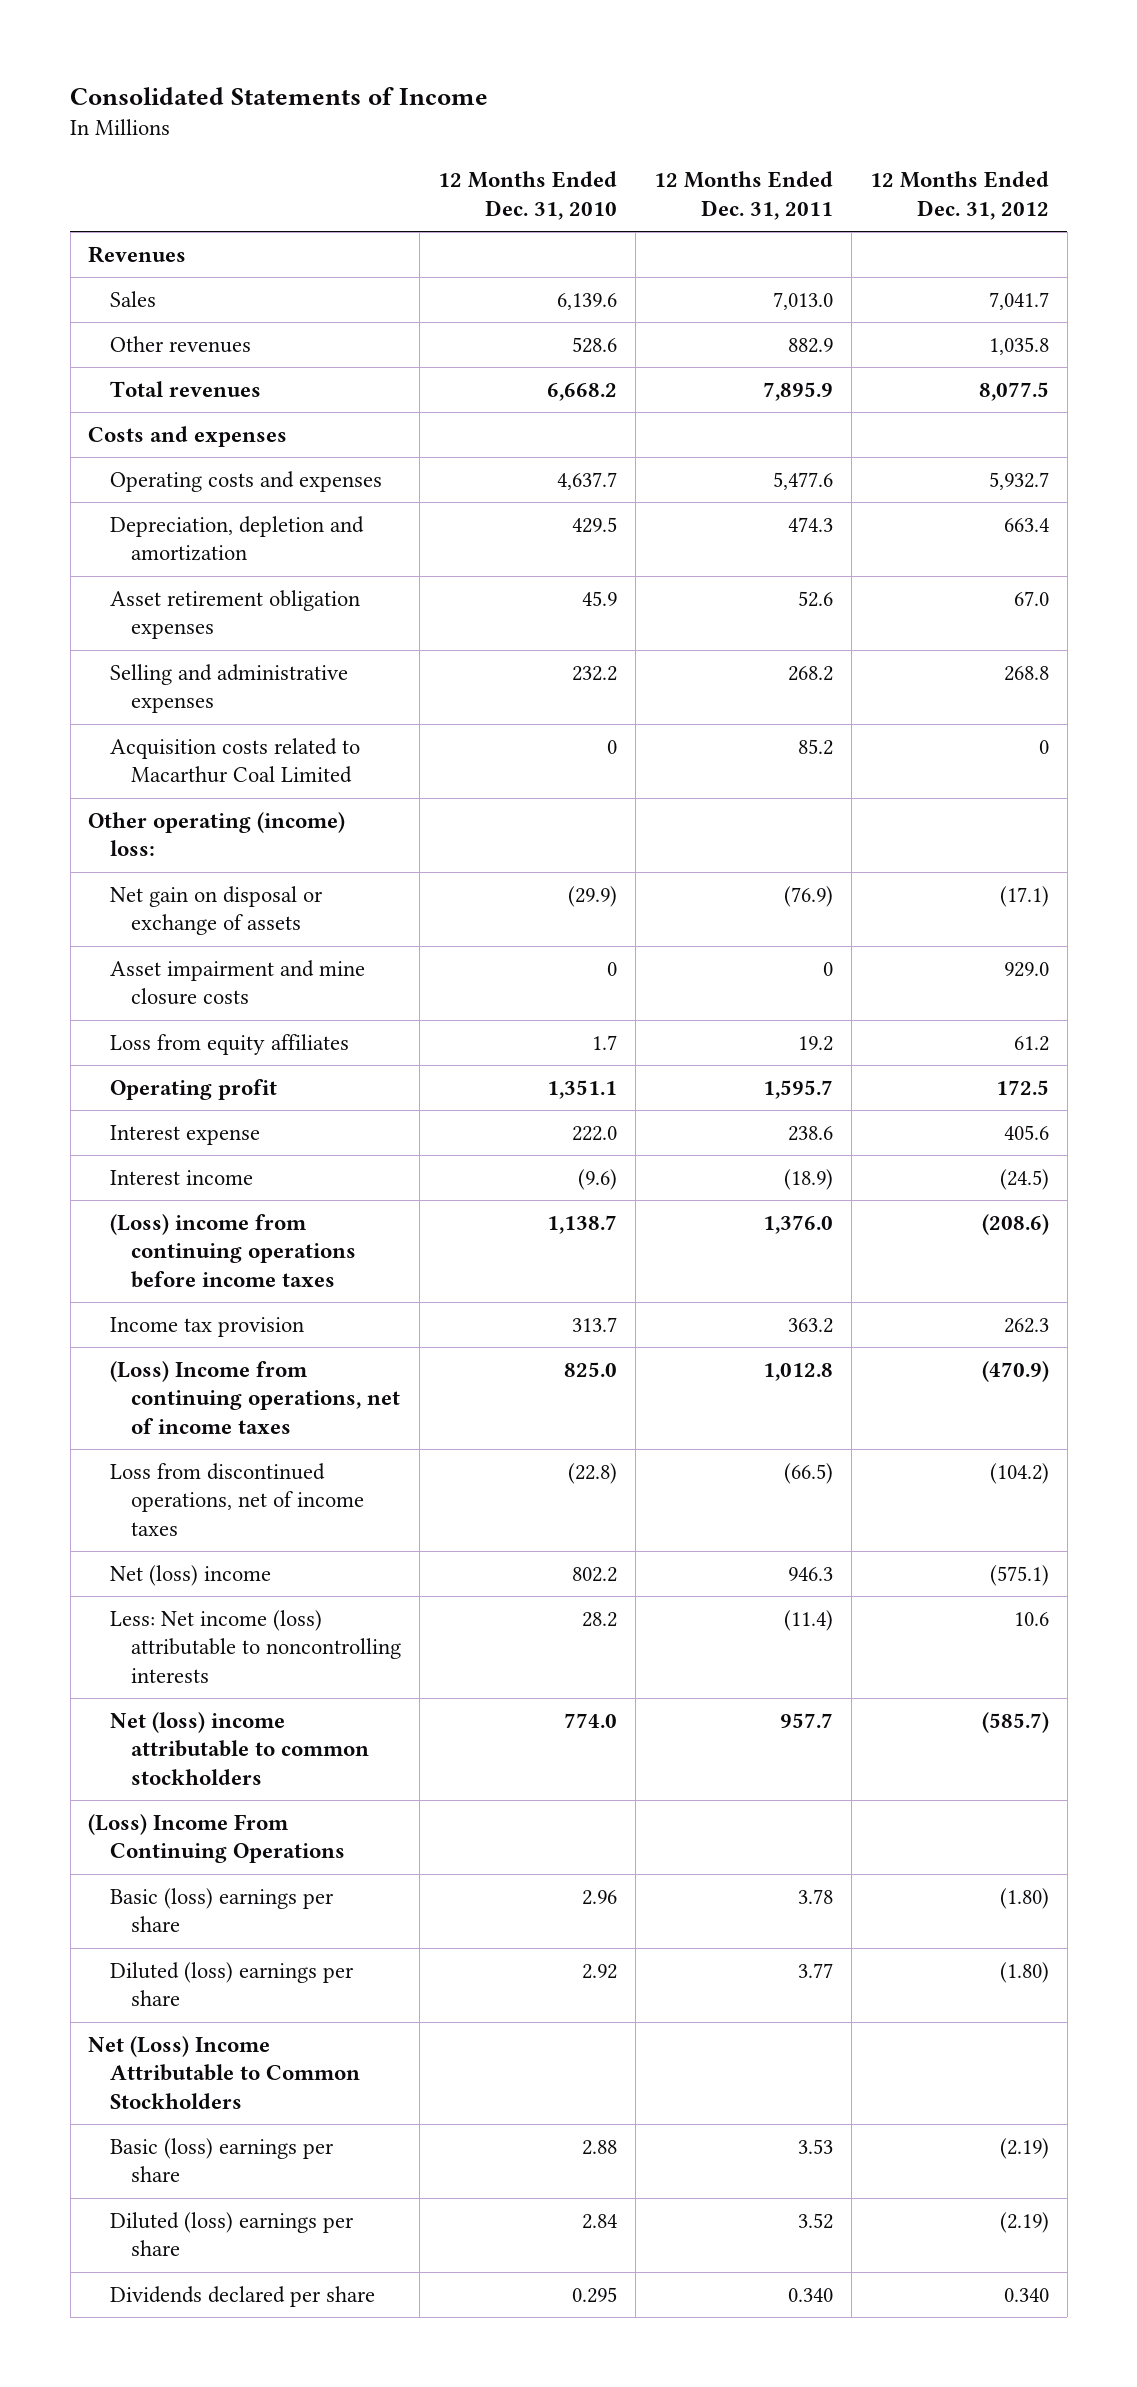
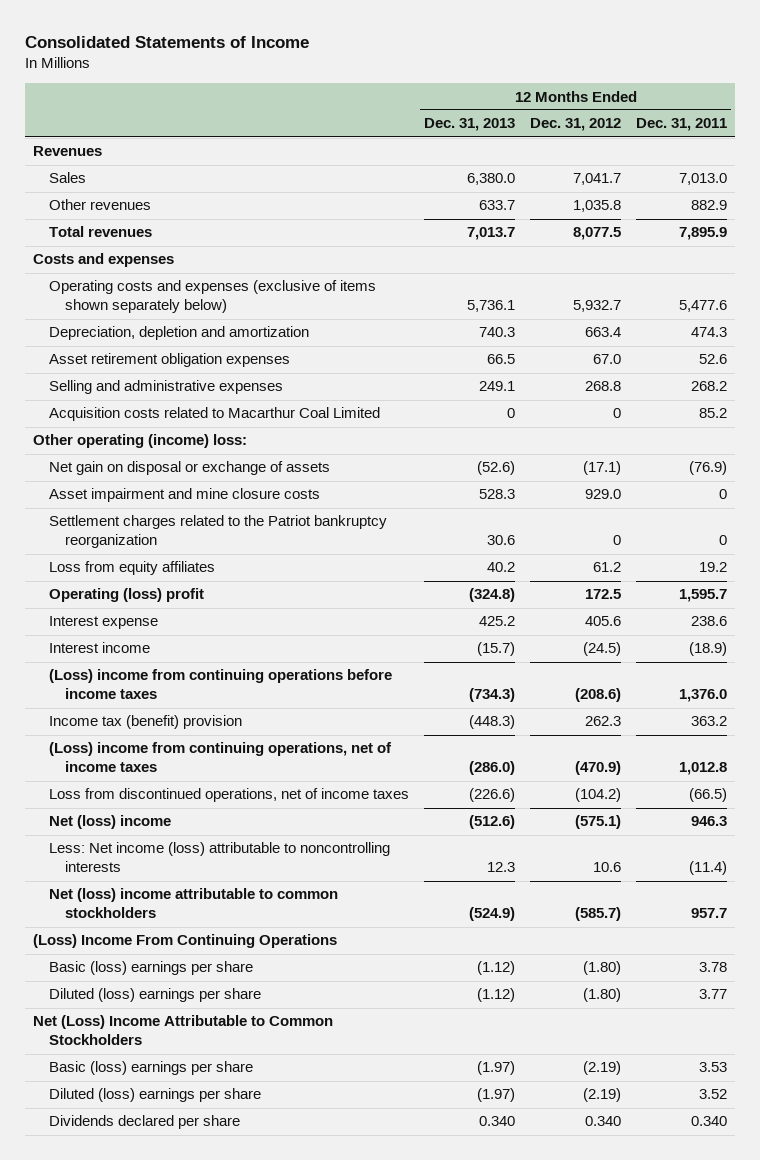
[438,171,618,220] 12 Months Ended Dec. 31, 2010 -> none
none -> [424,118,516,132] Dec. 31, 2013
[109,470,382,492] Operating costs and expenses -> [48,280,376,314] Operating costs and expenses (exclusive of items shown separately below)
none -> [48,515,387,549] Settlement charges related to the Patriot bankruptcy reorganization
[109,1078,277,1100] Operating profit -> [48,588,204,603] Operating (loss) profit
[109,1316,304,1337] Income tax provision -> [48,715,242,730] Income tax (benefit) provision
[109,1360,401,1435] (Loss) Income from continuing operations, net of income taxes -> [48,742,392,773] (Loss) income from continuing operations, net of income taxes

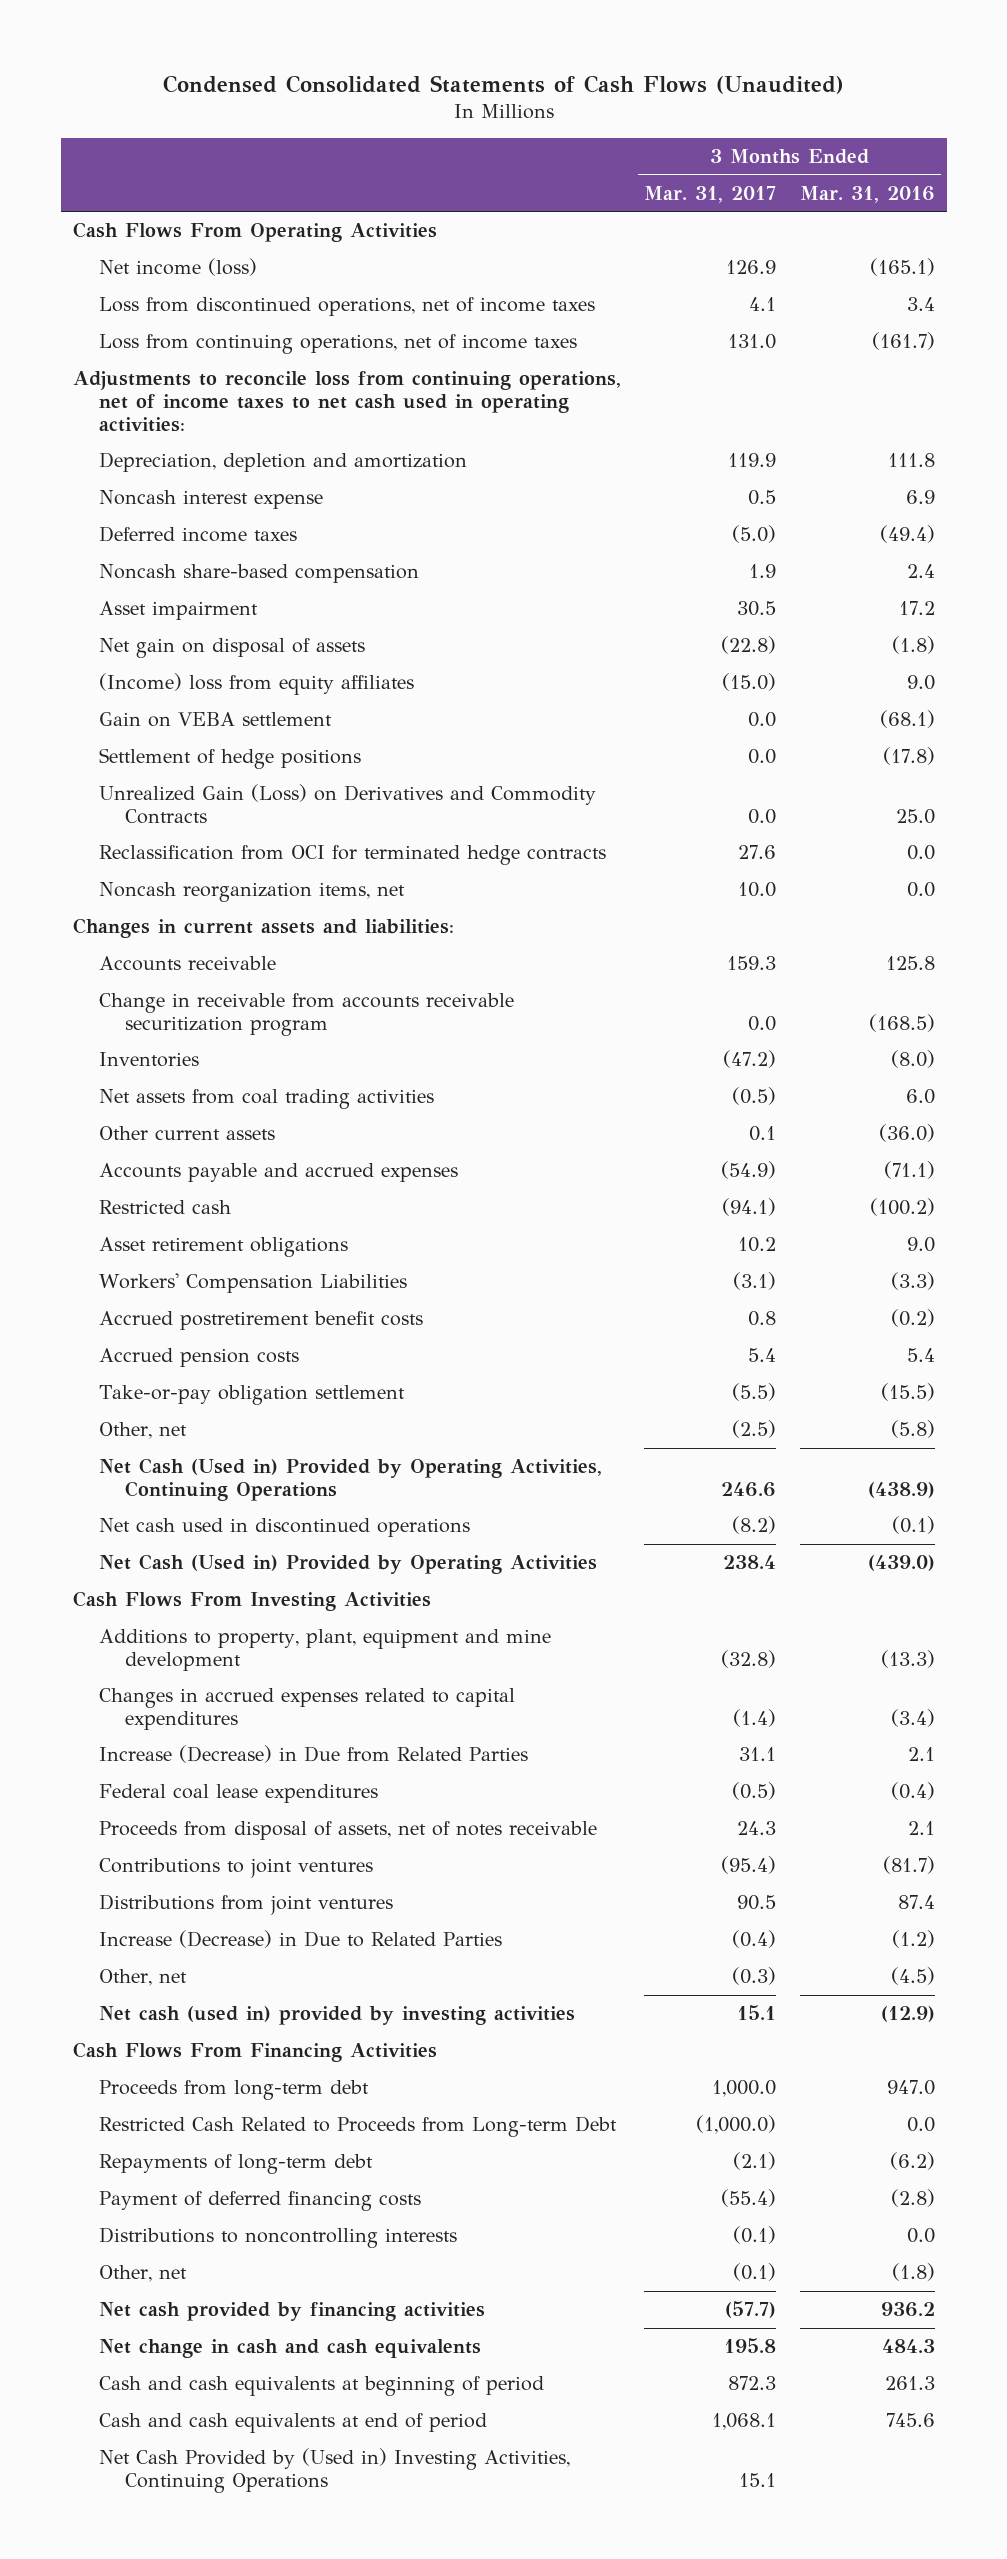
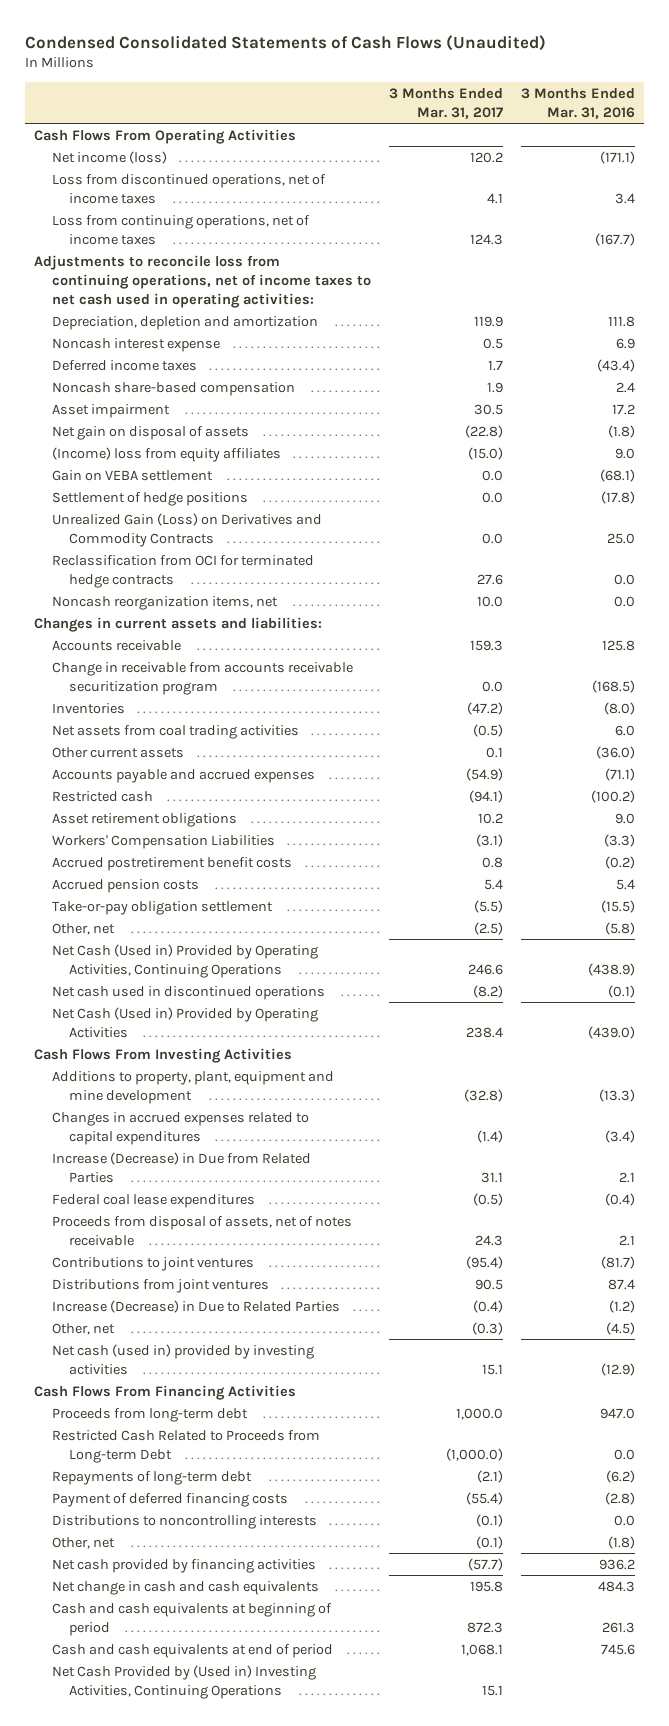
[726,260,777,275] 126.9 -> [469,151,503,163] 120.2
[869,258,935,277] (165.1) -> [599,150,635,164] (171.1)
[728,334,777,350] 131.0 -> [469,233,503,245] 124.3
[871,332,935,351] (161.7) -> [594,232,635,246] (167.7)
[732,525,777,544] (5.0) -> [487,359,503,371] 1.7
[879,525,935,544] (49.4) -> [596,358,635,372] (43.4)

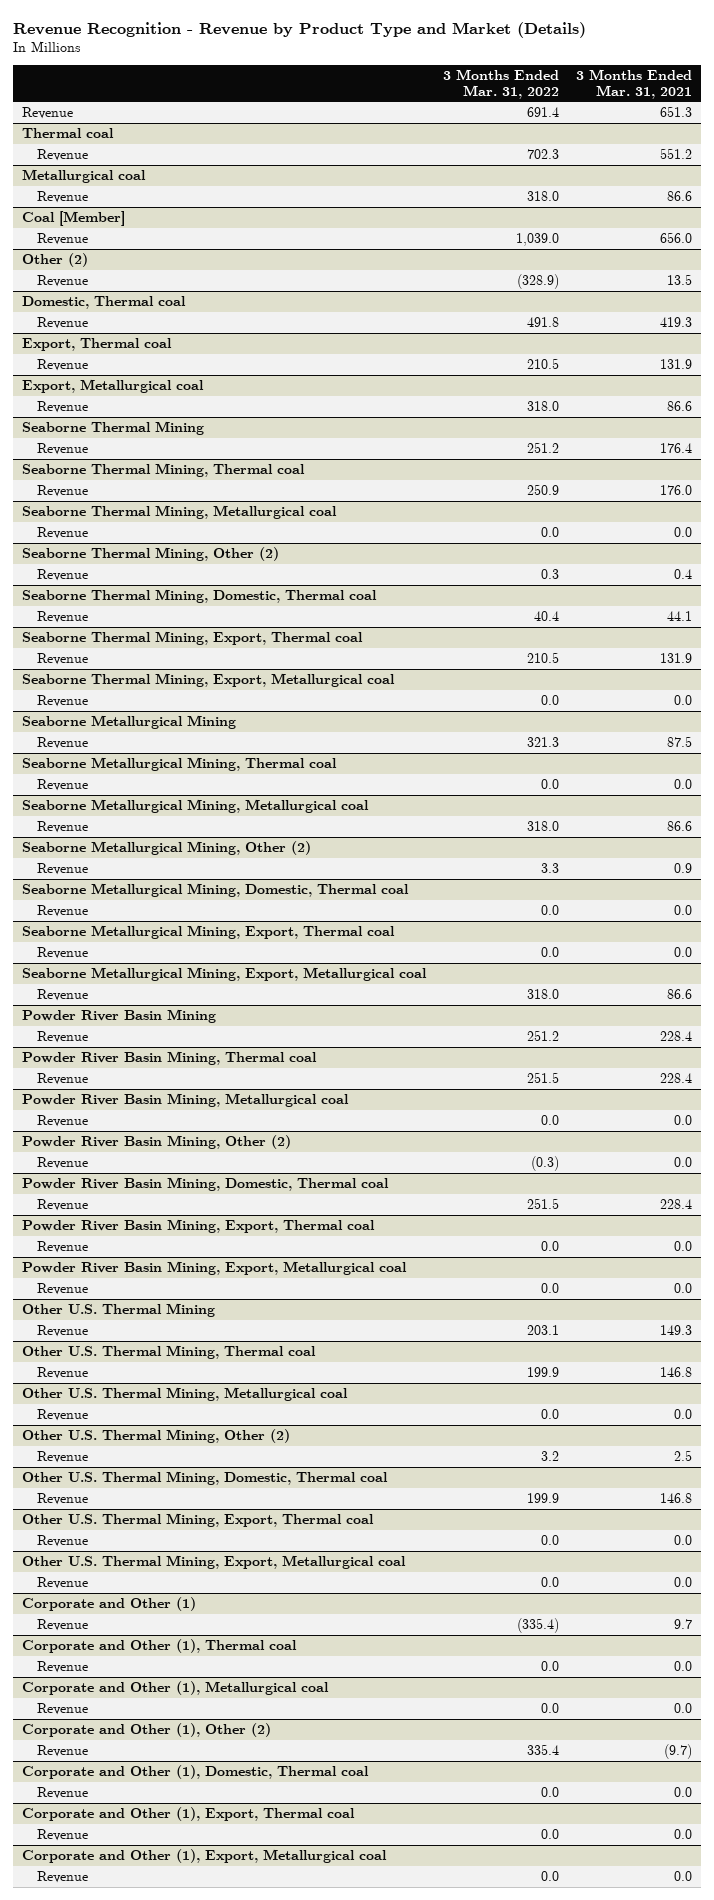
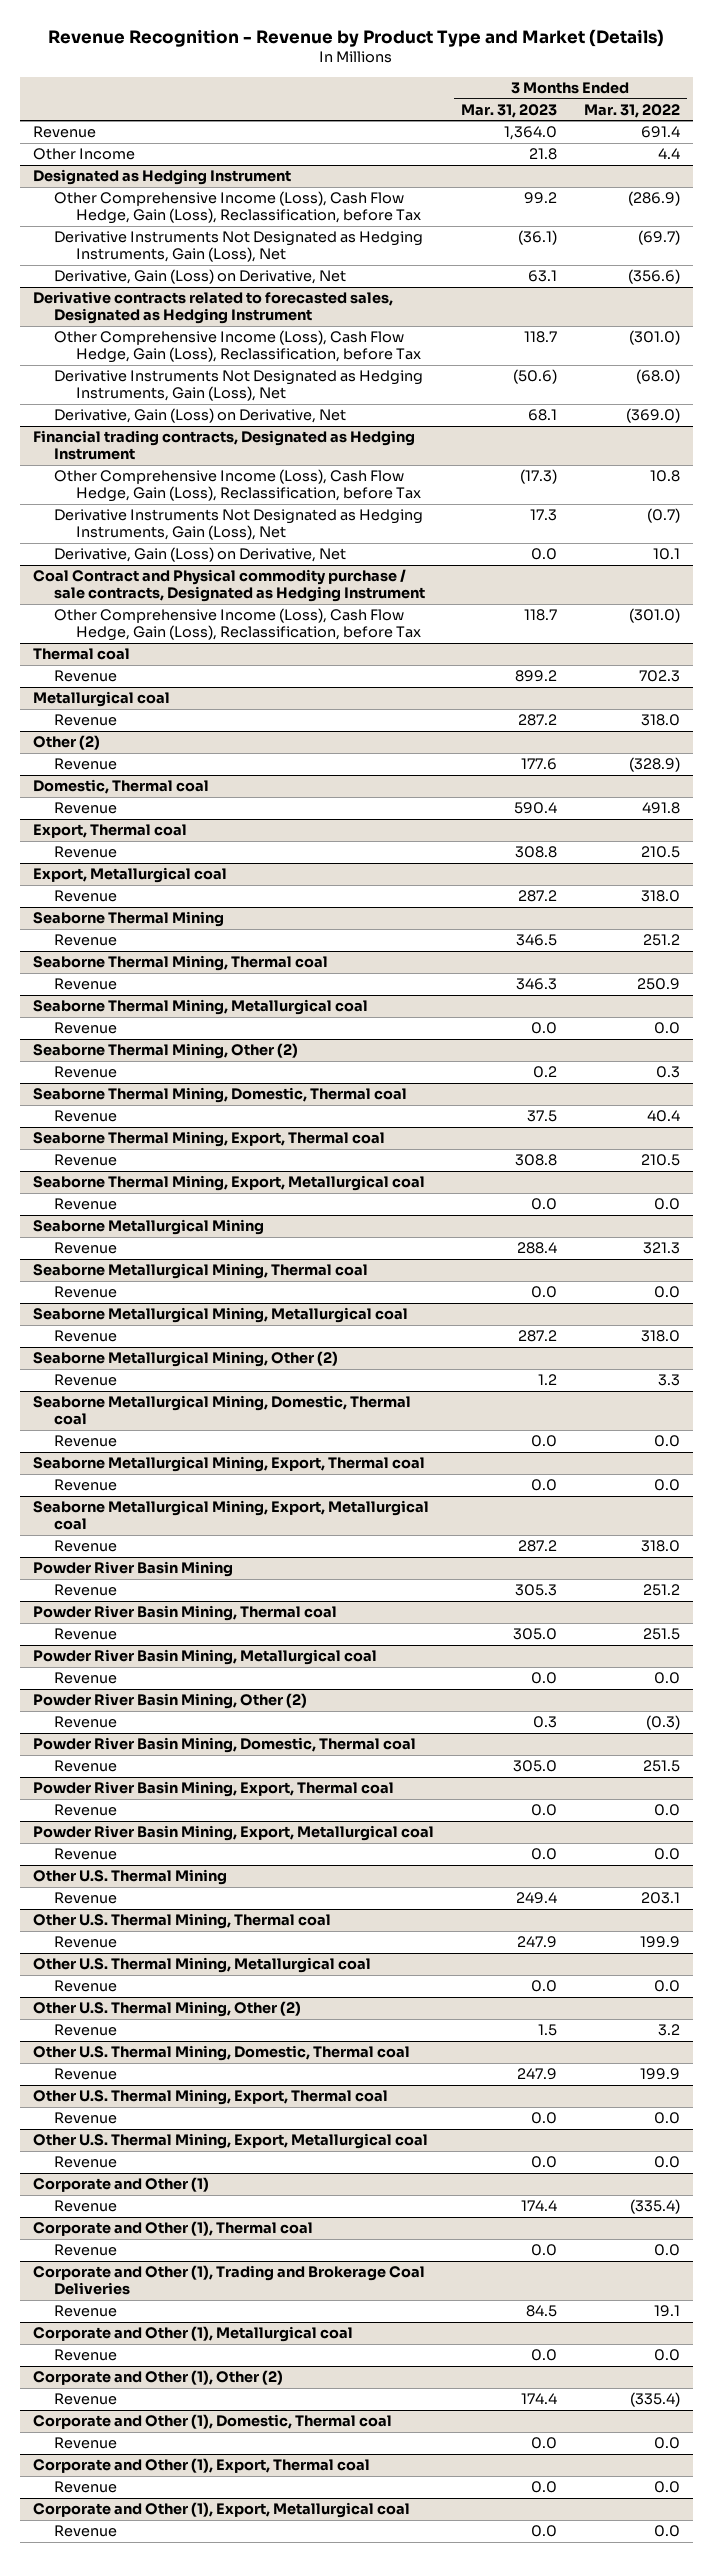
[576,68,693,99] 3 Months Ended Mar. 31, 2021 -> none
none -> [460,103,557,118] Mar. 31, 2023
none -> [33,148,136,161] Other Income
none -> [33,169,292,186] Designated as Hedging Instrument
none -> [54,191,421,225] Other Comprehensive Income (Loss), Cash Flow Hedge, Gain (Loss), Reclassification, before Tax
none -> [54,231,424,263] Derivative Instruments Not Designated as Hedging Instruments, Gain (Loss), Net
none -> [54,269,347,285] Derivative, Gain (Loss) on Derivative, Net
none -> [33,291,394,325] Derivative contracts related to forecasted sales, Designated as Hedging Instrument
none -> [54,330,421,364] Other Comprehensive Income (Loss), Cash Flow Hedge, Gain (Loss), Reclassification, before Tax
none -> [54,370,424,402] Derivative Instruments Not Designated as Hedging Instruments, Gain (Loss), Net
none -> [54,408,347,424] Derivative, Gain (Loss) on Derivative, Net
none -> [33,430,416,461] Financial trading contracts, Designated as Hedging Instrument
none -> [54,469,421,503] Other Comprehensive Income (Loss), Cash Flow Hedge, Gain (Loss), Reclassification, before Tax
none -> [54,509,424,541] Derivative Instruments Not Designated as Hedging Instruments, Gain (Loss), Net
none -> [54,547,347,563] Derivative, Gain (Loss) on Derivative, Net
none -> [33,569,426,603] Coal Contract and Physical commodity purchase / sale contracts, Designated as Hedging Instrument
none -> [54,608,421,642] Other Comprehensive Income (Loss), Cash Flow Hedge, Gain (Loss), Reclassification, before Tax
[21,210,125,226] Coal [Member] -> none
[36,232,88,245] Revenue -> none
none -> [33,2265,426,2296] Corporate and Other (1), Trading and Brokerage Coal Deliveries
none -> [54,2305,118,2318] Revenue
[526,1743,559,1755] 335.4 -> [629,2392,680,2408] (335.4)

